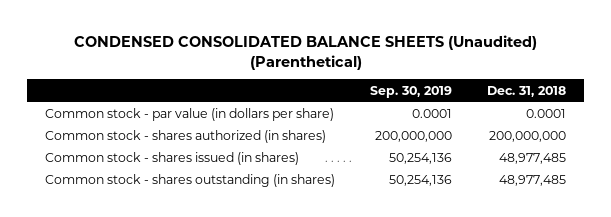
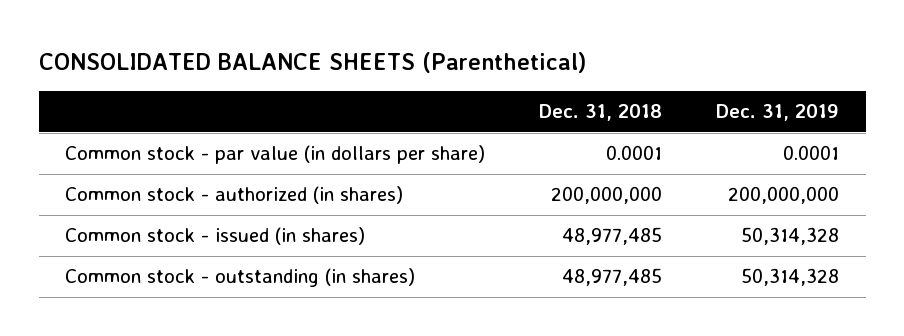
[73,34,537,70] CONDENSED CONSOLIDATED BALANCE SHEETS (Unaudited) (Parenthetical) -> [38,52,586,74] CONSOLIDATED BALANCE SHEETS (Parenthetical)
[370,85,453,98] Sep. 30, 2019 -> none
none -> [715,104,839,122] Dec. 31, 2019
[44,129,326,143] Common stock - shares authorized (in shares) -> [65,186,404,205] Common stock - authorized (in shares)
[44,151,299,165] Common stock - shares issued (in shares) -> [65,227,366,246] Common stock - issued (in shares)
[44,173,335,187] Common stock - shares outstanding (in shares) -> [65,268,416,288] Common stock - outstanding (in shares)

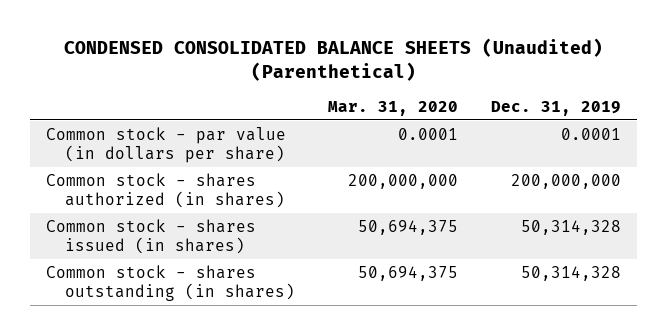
[38,52,586,74] CONSOLIDATED BALANCE SHEETS (Parenthetical) -> [63,37,603,81] CONDENSED CONSOLIDATED BALANCE SHEETS (Unaudited) (Parenthetical)
[539,104,663,122] Dec. 31, 2018 -> none
none -> [327,100,458,116] Mar. 31, 2020
[65,186,404,205] Common stock - authorized (in shares) -> [46,172,285,209] Common stock - shares authorized (in shares)
[65,227,366,246] Common stock - issued (in shares) -> [46,218,257,255] Common stock - shares issued (in shares)
[65,268,416,288] Common stock - outstanding (in shares) -> [46,264,295,302] Common stock - shares outstanding (in shares)

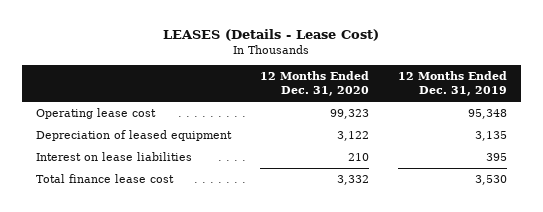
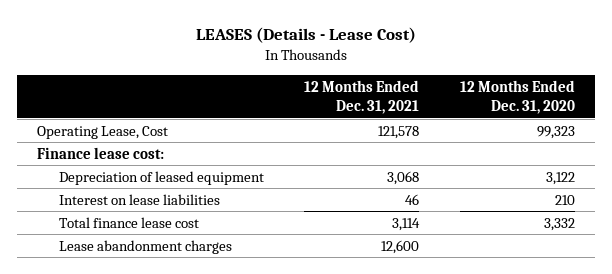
[397,71,507,97] 12 Months Ended Dec. 31, 2019 -> none
none -> [304,80,420,115] 12 Months Ended Dec. 31, 2021
[36,108,157,120] Operating lease cost -> [36,125,168,139] Operating Lease, Cost
none -> [36,146,164,159] Finance lease cost:
none -> [58,239,232,254] Lease abandonment charges

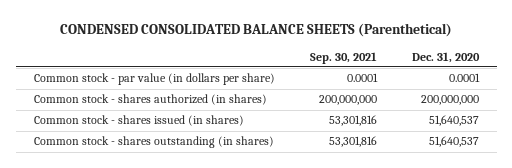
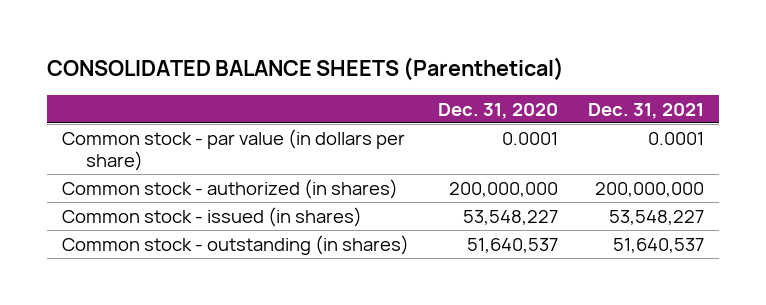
[60,23,453,38] CONDENSED CONSOLIDATED BALANCE SHEETS (Parenthetical) -> [46,57,564,82] CONSOLIDATED BALANCE SHEETS (Parenthetical)
[309,51,377,64] Sep. 30, 2021 -> none
none -> [587,102,704,119] Dec. 31, 2021
[33,94,267,106] Common stock - shares authorized (in shares) -> [61,178,398,199] Common stock - authorized (in shares)
[33,115,244,127] Common stock - shares issued (in shares) -> [61,206,362,227] Common stock - issued (in shares)
[428,115,479,127] 51,640,537 -> [463,209,559,225] 53,548,227
[33,136,274,149] Common stock - shares outstanding (in shares) -> [61,234,409,255] Common stock - outstanding (in shares)

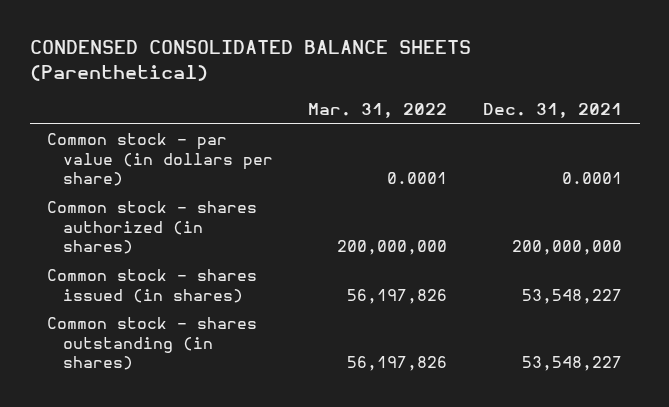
[46,57,564,82] CONSOLIDATED BALANCE SHEETS (Parenthetical) -> [29,40,471,81] CONDENSED CONSOLIDATED BALANCE SHEETS (Parenthetical)
[438,102,559,119] Dec. 31, 2020 -> none
none -> [308,103,448,119] Mar. 31, 2022
[61,178,398,199] Common stock - authorized (in shares) -> [47,201,258,255] Common stock - shares authorized (in shares)
[61,206,362,227] Common stock - issued (in shares) -> [47,269,258,303] Common stock - shares issued (in shares)
[61,234,409,255] Common stock - outstanding (in shares) -> [47,317,258,371] Common stock - shares outstanding (in shares)
[612,237,704,253] 51,640,537 -> [521,356,622,372] 53,548,227

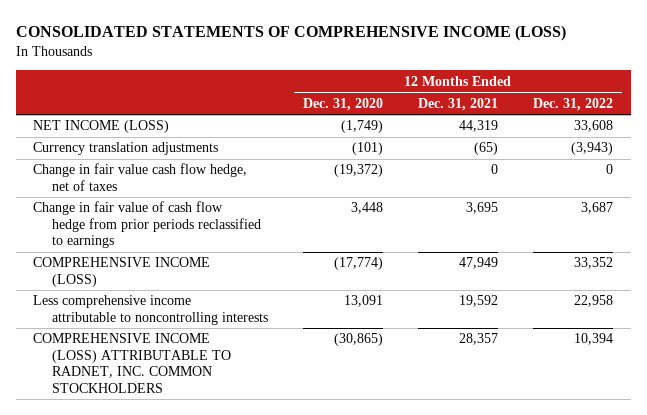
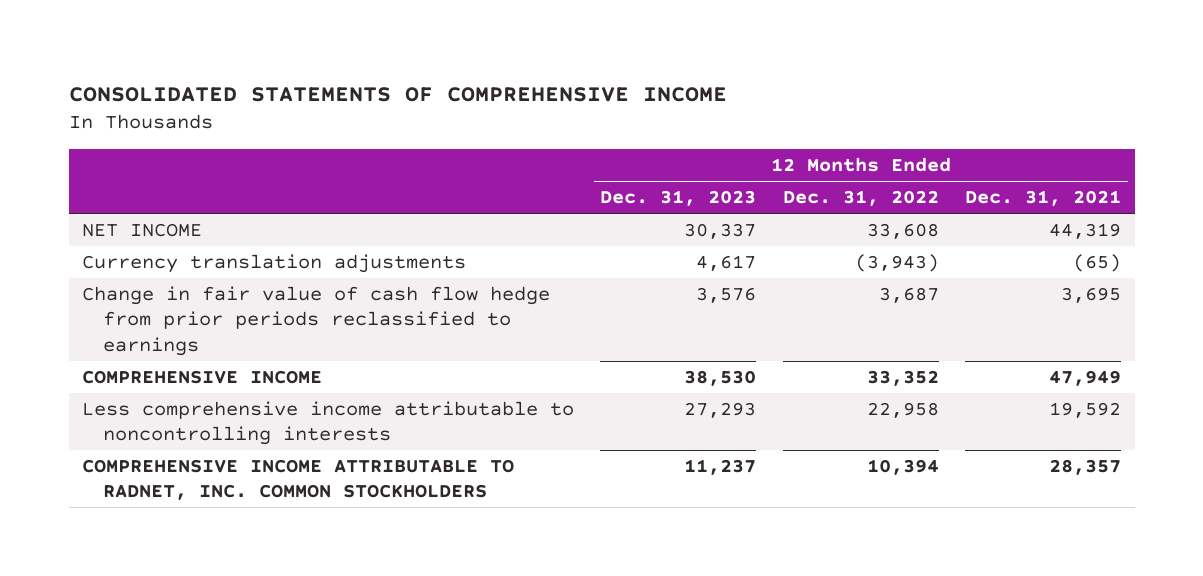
[15,25,566,42] CONSOLIDATED STATEMENTS OF COMPREHENSIVE INCOME (LOSS) -> [68,86,727,102] CONSOLIDATED STATEMENTS OF COMPREHENSIVE INCOME
[302,97,383,111] Dec. 31, 2020 -> none
none -> [600,190,757,207] Dec. 31, 2023
[33,120,170,134] NET INCOME (LOSS) -> [82,223,203,238] NET INCOME
[33,163,248,191] Change in fair value cash flow hedge, net of taxes -> none
[33,257,211,287] COMPREHENSIVE INCOME (LOSS) -> [82,370,323,385] COMPREHENSIVE INCOME
[33,333,231,393] COMPREHENSIVE INCOME (LOSS) ATTRIBUTABLE TO RADNET, INC. COMMON STOCKHOLDERS -> [82,459,515,501] COMPREHENSIVE INCOME ATTRIBUTABLE TO RADNET, INC. COMMON STOCKHOLDERS

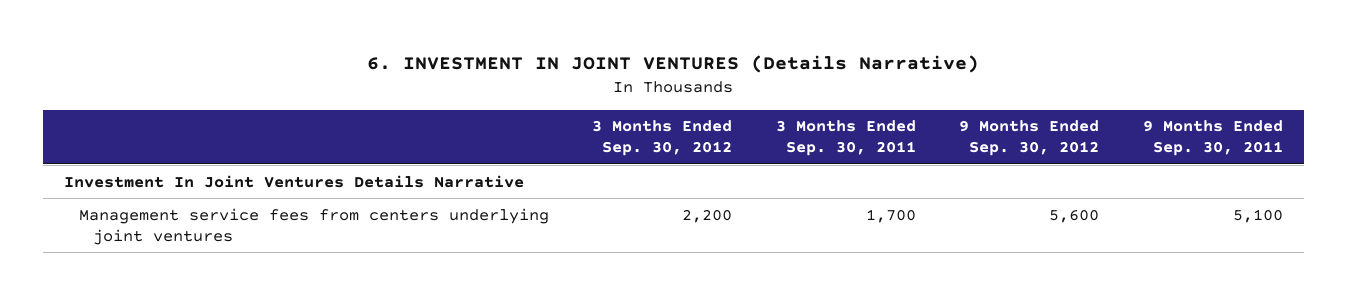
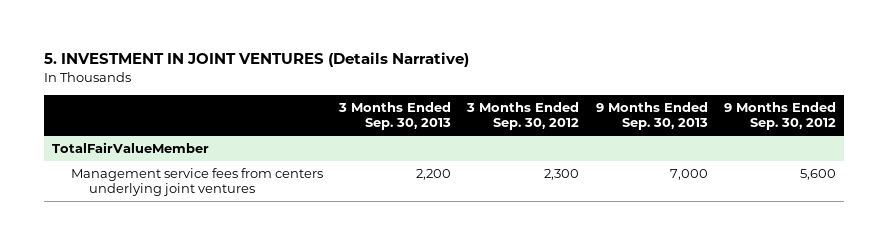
[367,55,980,74] 6. INVESTMENT IN JOINT VENTURES (Details Narrative) -> [44,52,470,68] 5. INVESTMENT IN JOINT VENTURES (Details Narrative)
[775,120,916,157] 3 Months Ended Sep. 30, 2011 -> none
[1142,120,1283,157] 9 Months Ended Sep. 30, 2011 -> none
none -> [337,101,451,131] 3 Months Ended Sep. 30, 2013
none -> [595,101,708,131] 9 Months Ended Sep. 30, 2013
[64,174,525,188] Investment In Joint Ventures Details Narrative -> none
none -> [52,141,210,153] TotalFairValueMember
[682,208,733,223] 2,200 -> [544,168,580,180] 2,300

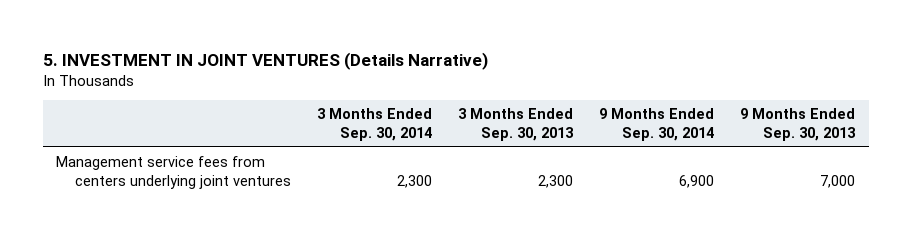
[466,101,580,131] 3 Months Ended Sep. 30, 2012 -> none
[723,101,836,131] 9 Months Ended Sep. 30, 2012 -> none
none -> [316,108,432,142] 3 Months Ended Sep. 30, 2014
none -> [599,108,715,142] 9 Months Ended Sep. 30, 2014
[52,141,210,153] TotalFairValueMember -> none
[415,168,451,180] 2,200 -> [538,174,574,188] 2,300

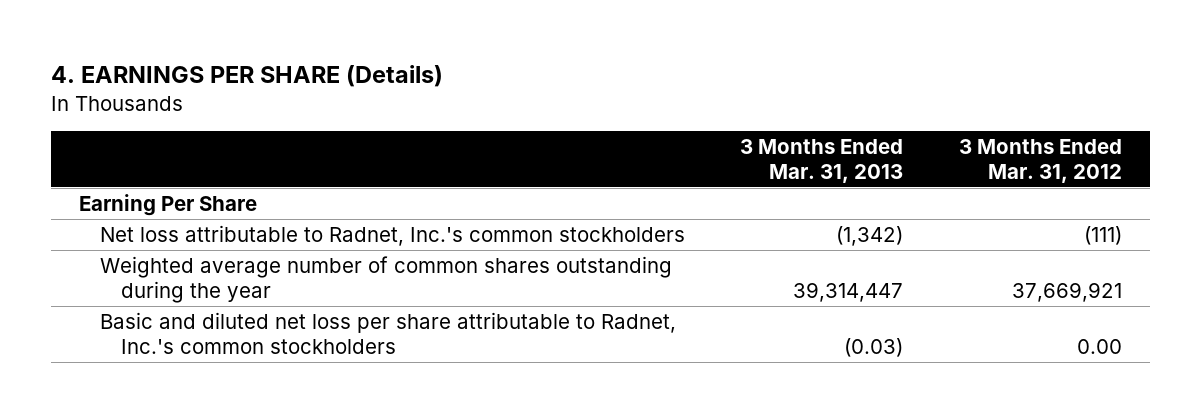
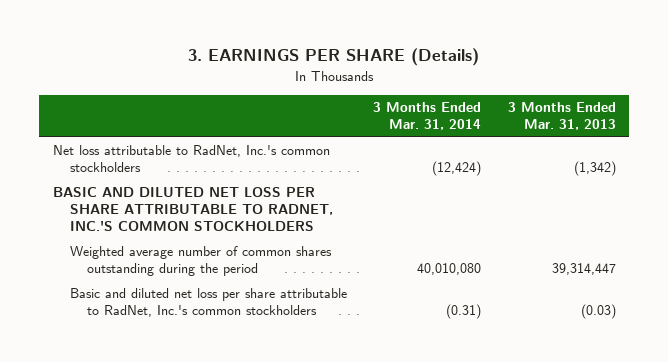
[51,64,444,87] 4. EARNINGS PER SHARE (Details) -> [188,48,480,67] 3. EARNINGS PER SHARE (Details)
[958,138,1122,183] 3 Months Ended Mar. 31, 2012 -> none
none -> [373,102,482,131] 3 Months Ended Mar. 31, 2014
[78,193,257,216] Earning Per Share -> none
[99,224,685,246] Net loss attributable to Radnet, Inc.'s common stockholders -> [52,145,330,173] Net loss attributable to RadNet, Inc.'s common stockholders
none -> [52,187,333,232] BASIC AND DILUTED NET LOSS PER SHARE ATTRIBUTABLE TO RADNET, INC.'S COMMON STOCKHOLDERS
[99,255,672,303] Weighted average number of common shares outstanding during the year -> [69,246,332,277] Weighted average number of common shares outstanding during the period
[99,311,676,354] Basic and diluted net loss per share attributable to Radnet, Inc.'s common stockholders -> [69,288,347,318] Basic and diluted net loss per share attributable to RadNet, Inc.'s common stockholders

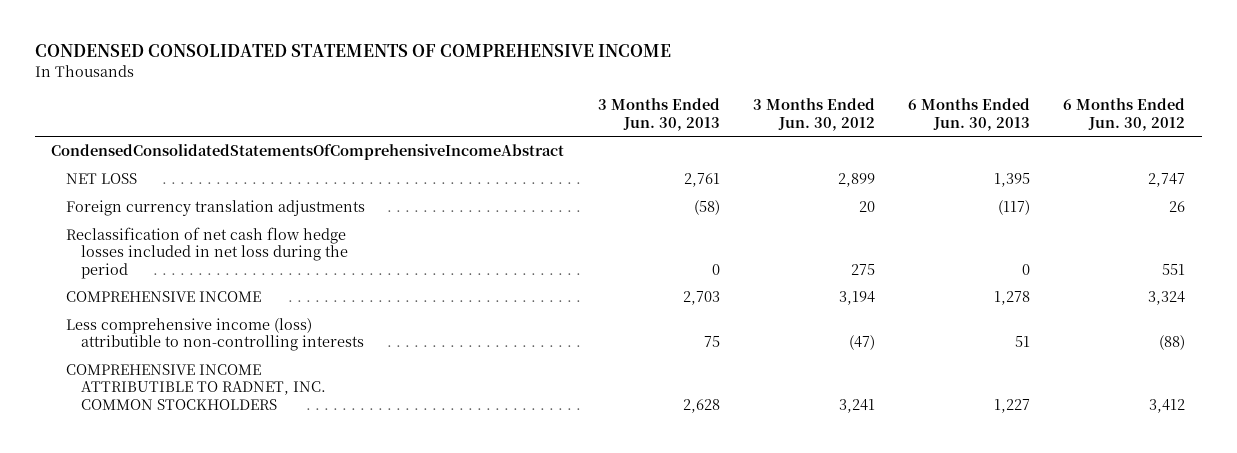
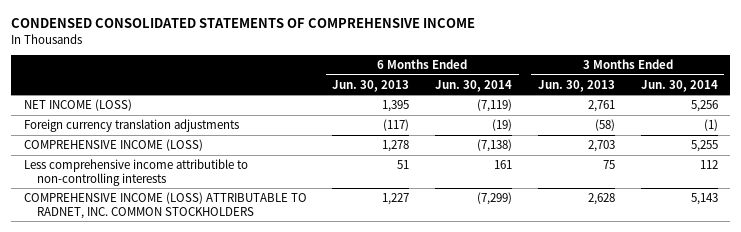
[752,98,875,131] 3 Months Ended Jun. 30, 2012 -> none
[1063,98,1186,131] 6 Months Ended Jun. 30, 2012 -> none
none -> [435,79,513,92] Jun. 30, 2014
none -> [640,79,718,92] Jun. 30, 2014
[51,144,565,161] CondensedConsolidatedStatementsOfComprehensiveIncomeAbstract -> none
[65,173,137,185] NET LOSS -> [23,98,132,111] NET INCOME (LOSS)
[65,227,348,279] Reclassification of net cash flow hedge losses included in net loss during the period -> none
[65,291,261,303] COMPREHENSIVE INCOME -> [23,138,203,151] COMPREHENSIVE INCOME (LOSS)
[65,318,364,352] Less comprehensive income (loss) attributible to non-controlling interests -> [23,158,248,186] Less comprehensive income attributible to non-controlling interests
[65,364,326,410] COMPREHENSIVE INCOME ATTRIBUTIBLE TO RADNET, INC. COMMON STOCKHOLDERS -> [23,191,307,219] COMPREHENSIVE INCOME (LOSS) ATTRIBUTABLE TO RADNET, INC. COMMON STOCKHOLDERS

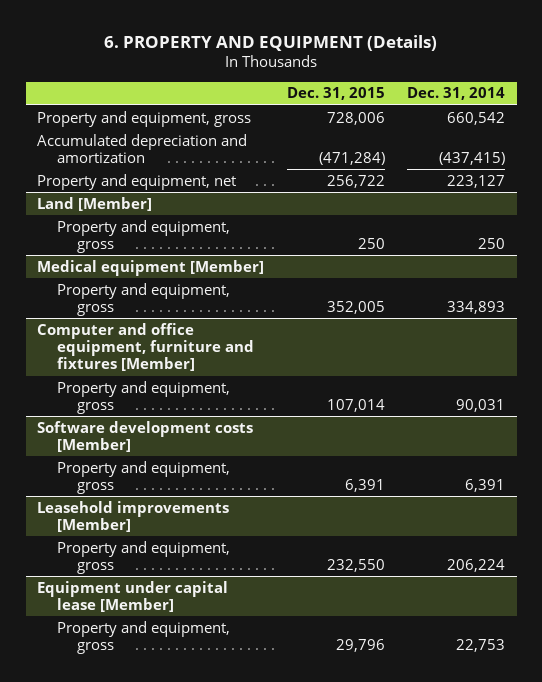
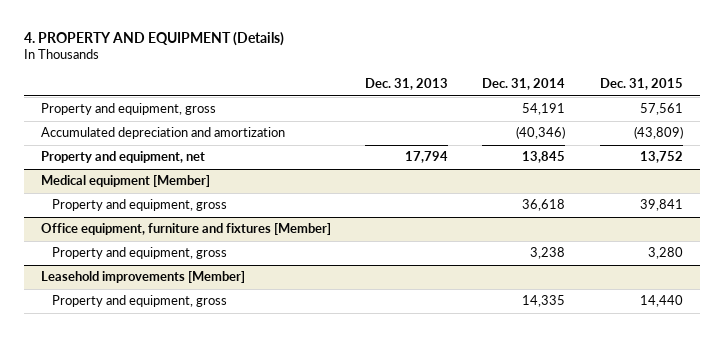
[104,34,438,51] 6. PROPERTY AND EQUIPMENT (Details) -> [23,31,284,46] 4. PROPERTY AND EQUIPMENT (Details)
none -> [365,78,449,91] Dec. 31, 2013
[37,196,153,211] Land [Member] -> none
[57,219,231,253] Property and equipment, gross -> none
[326,111,385,125] 728,006 -> [639,103,683,116] 57,561
[447,111,506,125] 660,542 -> [522,103,566,116] 54,191
[318,151,385,165] (471,284) -> [633,126,683,140] (43,809)
[439,151,506,165] (437,415) -> [516,126,566,140] (40,346)
[326,174,385,188] 256,722 -> [639,151,683,164] 13,752
[447,174,506,188] 223,127 -> [522,151,566,164] 13,845
[37,420,254,452] Software development costs [Member] -> none
[57,460,231,494] Property and equipment, gross -> none
[326,300,385,314] 352,005 -> [639,199,683,212] 39,841
[447,300,506,314] 334,893 -> [522,199,566,212] 36,618
[37,322,255,372] Computer and office equipment, furniture and fixtures [Member] -> [40,223,331,236] Office equipment, furniture and fixtures [Member]
[326,398,385,412] 107,014 -> [647,247,683,260] 3,280
[456,398,506,412] 90,031 -> [530,247,566,260] 3,238
[37,580,229,612] Equipment under capital lease [Member] -> none
[57,620,231,654] Property and equipment, gross -> none
[326,558,385,572] 232,550 -> [639,295,683,308] 14,440
[447,558,506,572] 206,224 -> [522,295,566,308] 14,335

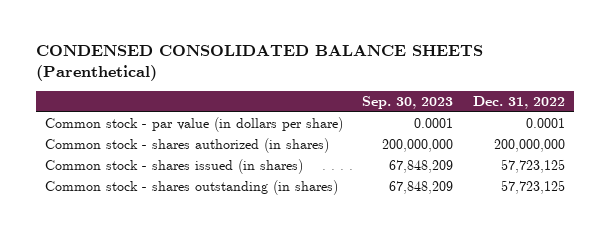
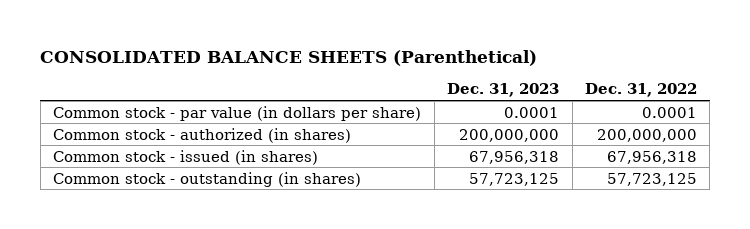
[35,45,483,82] CONDENSED CONSOLIDATED BALANCE SHEETS (Parenthetical) -> [40,50,538,67] CONSOLIDATED BALANCE SHEETS (Parenthetical)
[362,95,454,109] Sep. 30, 2023 -> none
none -> [447,83,560,98] Dec. 31, 2023
[45,138,330,154] Common stock - shares authorized (in shares) -> [53,127,352,143] Common stock - authorized (in shares)
[45,159,304,175] Common stock - shares issued (in shares) -> [53,149,319,165] Common stock - issued (in shares)
[500,159,565,174] 57,723,125 -> [607,150,698,164] 67,956,318
[45,180,339,196] Common stock - shares outstanding (in shares) -> [53,171,362,187] Common stock - outstanding (in shares)

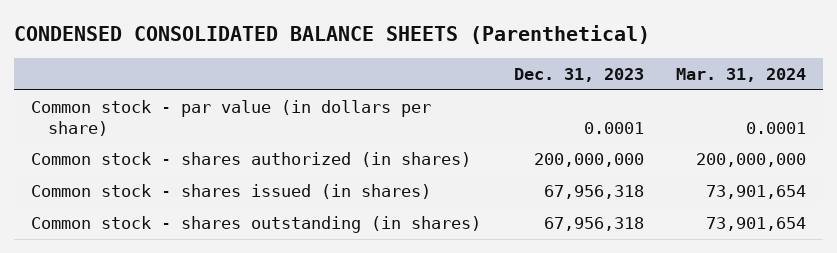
[40,50,538,67] CONSOLIDATED BALANCE SHEETS (Parenthetical) -> [14,24,651,44] CONDENSED CONSOLIDATED BALANCE SHEETS (Parenthetical)
[585,83,698,98] Dec. 31, 2022 -> none
none -> [676,68,807,83] Mar. 31, 2024
[53,127,352,143] Common stock - authorized (in shares) -> [30,152,471,168] Common stock - shares authorized (in shares)
[53,149,319,165] Common stock - issued (in shares) -> [30,184,431,200] Common stock - shares issued (in shares)
[53,171,362,187] Common stock - outstanding (in shares) -> [30,216,481,234] Common stock - shares outstanding (in shares)
[469,172,560,186] 57,723,125 -> [543,217,644,232] 67,956,318

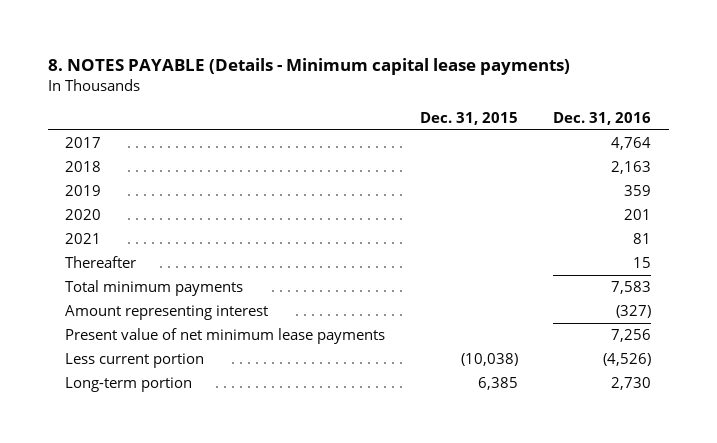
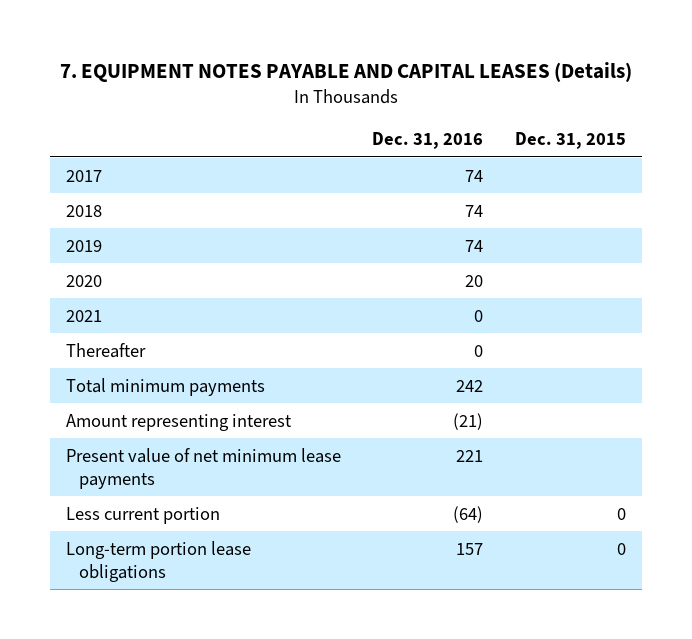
[47,57,570,75] 8. NOTES PAYABLE (Details - Minimum capital lease payments) -> [59,62,632,83] 7. EQUIPMENT NOTES PAYABLE AND CAPITAL LEASES (Details)
[611,137,652,151] 4,764 -> [465,169,484,182] 74
[611,161,652,175] 2,163 -> [465,204,484,217] 74
[624,185,652,197] 359 -> [465,239,484,252] 74
[624,209,652,221] 201 -> [465,274,484,287] 20
[633,233,652,245] 81 -> [474,309,484,322] 0
[633,257,652,269] 15 -> [474,344,484,357] 0
[611,281,652,295] 7,583 -> [456,379,484,392] 242
[616,305,652,319] (327) -> [453,412,484,430] (21)
[611,329,652,343] 7,256 -> [456,449,484,462] 221
[461,353,519,367] (10,038) -> [616,507,626,520] 0
[603,353,652,367] (4,526) -> [453,505,484,523] (64)
[65,377,193,393] Long-term portion -> [65,540,251,582] Long-term portion lease obligations
[478,377,519,391] 6,385 -> [616,542,626,555] 0
[611,377,652,391] 2,730 -> [456,542,484,555] 157

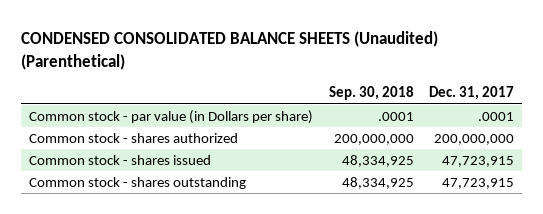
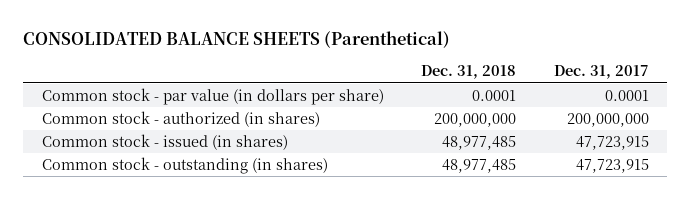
[21,30,439,70] CONDENSED CONSOLIDATED BALANCE SHEETS (Unaudited) (Parenthetical) -> [23,31,451,49] CONSOLIDATED BALANCE SHEETS (Parenthetical)
[328,86,414,101] Sep. 30, 2018 -> none
none -> [421,65,517,80] Dec. 31, 2018
[28,109,313,124] Common stock - par value (in Dollars per share) -> [41,87,384,105] Common stock - par value (in dollars per share)
[478,111,515,121] .0001 -> [604,89,649,101] 0.0001
[28,132,238,143] Common stock - shares authorized -> [41,110,320,127] Common stock - authorized (in shares)
[28,154,211,165] Common stock - shares issued -> [41,133,288,150] Common stock - issued (in shares)
[28,176,246,189] Common stock - shares outstanding -> [41,156,328,174] Common stock - outstanding (in shares)

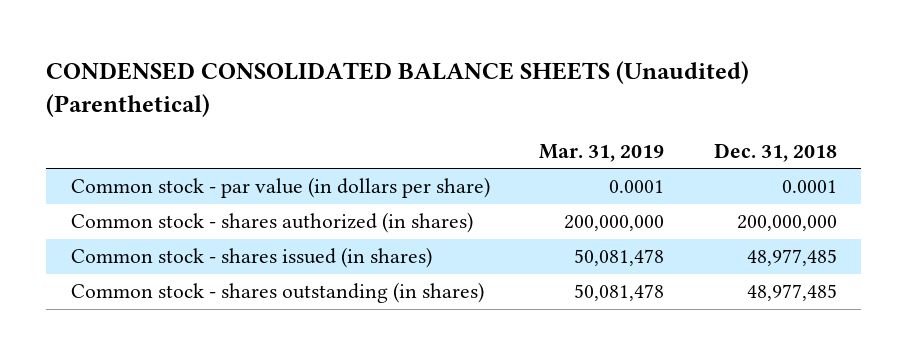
[23,31,451,49] CONSOLIDATED BALANCE SHEETS (Parenthetical) -> [46,61,750,118] CONDENSED CONSOLIDATED BALANCE SHEETS (Unaudited) (Parenthetical)
[553,65,649,80] Dec. 31, 2017 -> none
none -> [539,143,665,162] Mar. 31, 2019
[41,110,320,127] Common stock - authorized (in shares) -> [70,212,473,234] Common stock - shares authorized (in shares)
[41,133,288,150] Common stock - issued (in shares) -> [70,247,432,269] Common stock - shares issued (in shares)
[41,156,328,174] Common stock - outstanding (in shares) -> [70,282,484,304] Common stock - shares outstanding (in shares)

